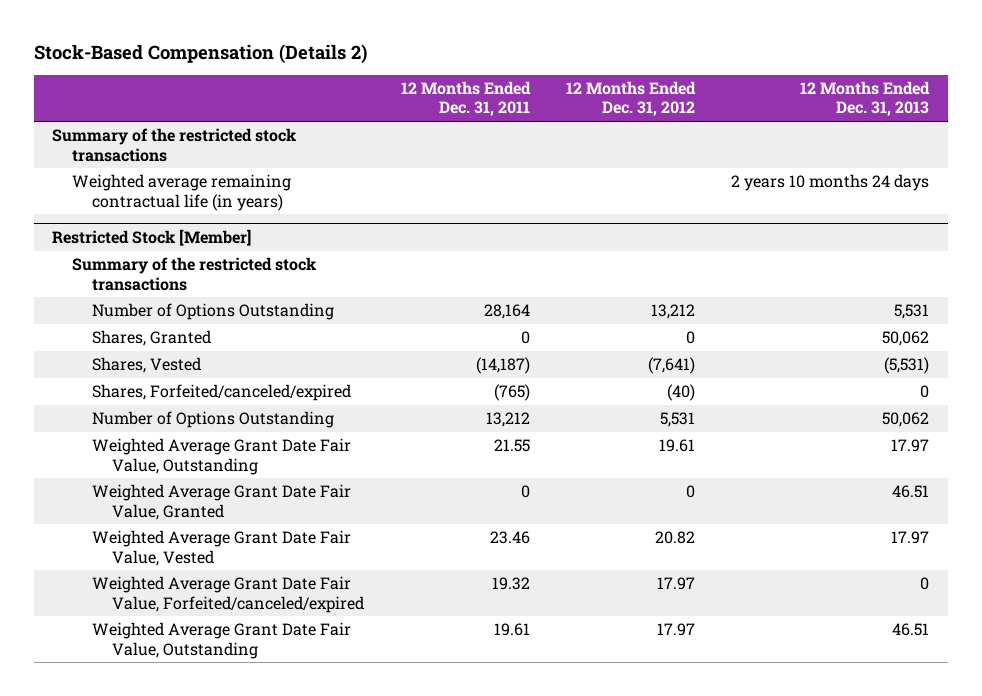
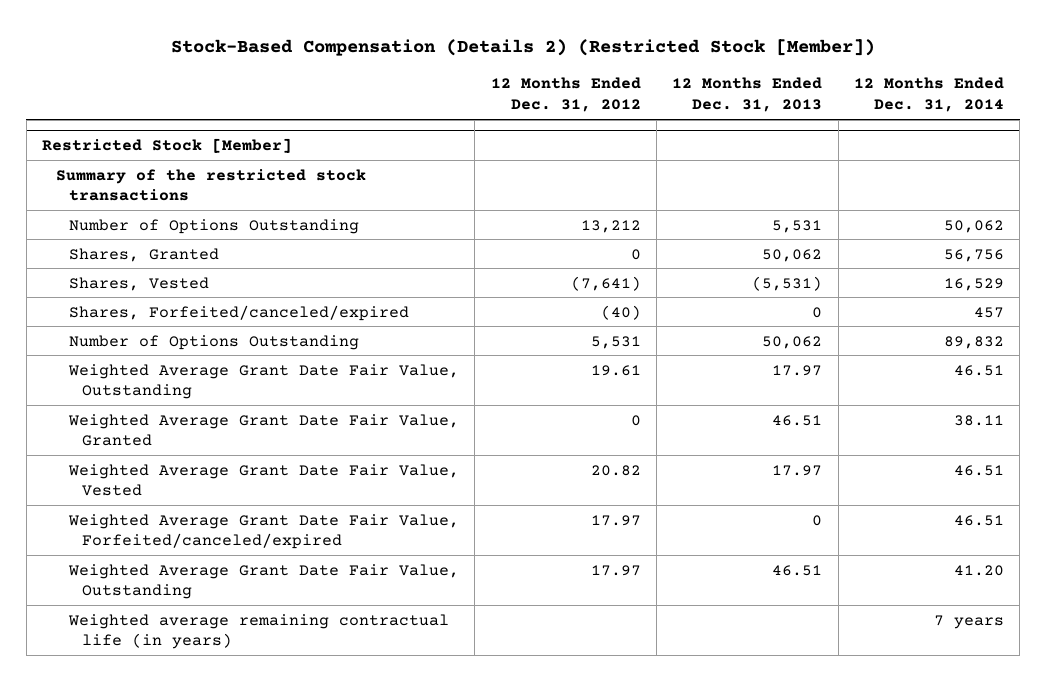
[34,43,368,64] Stock-Based Compensation (Details 2) -> [171,39,876,57] Stock-Based Compensation (Details 2) (Restricted Stock [Member])
[400,81,531,117] 12 Months Ended Dec. 31, 2011 -> none
none -> [854,77,1005,113] 12 Months Ended Dec. 31, 2014
[52,128,297,162] Summary of the restricted stock transactions -> none
[72,174,292,211] Weighted average remaining contractual life (in years) -> none
none -> [68,613,450,650] Weighted average remaining contractual life (in years)

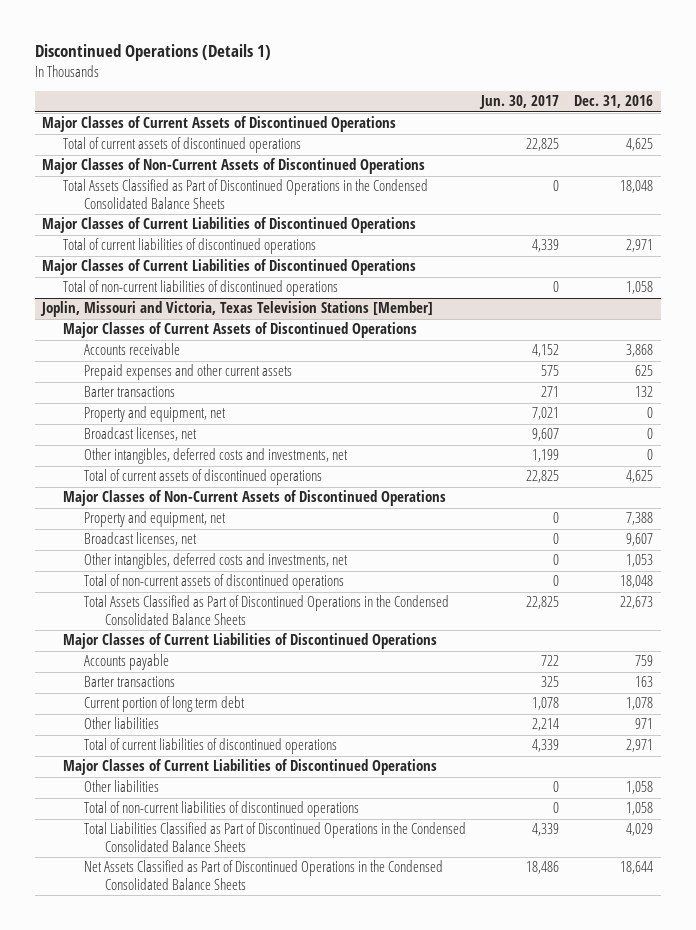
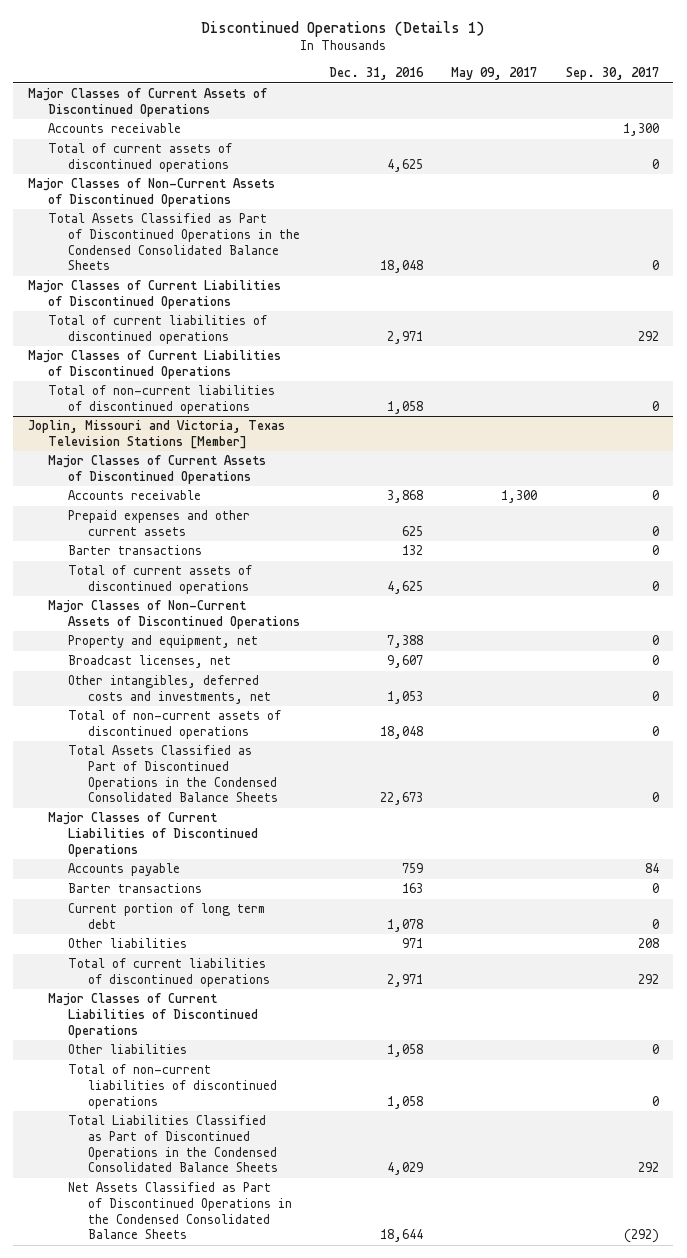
[479,95,560,110] Jun. 30, 2017 -> none
none -> [451,67,538,81] May 09, 2017
none -> [566,67,660,81] Sep. 30, 2017
none -> [47,123,181,134] Accounts receivable
[84,406,227,423] Property and equipment, net -> none
[84,427,198,442] Broadcast licenses, net -> none
[84,448,349,465] Other intangibles, deferred costs and investments, net -> none

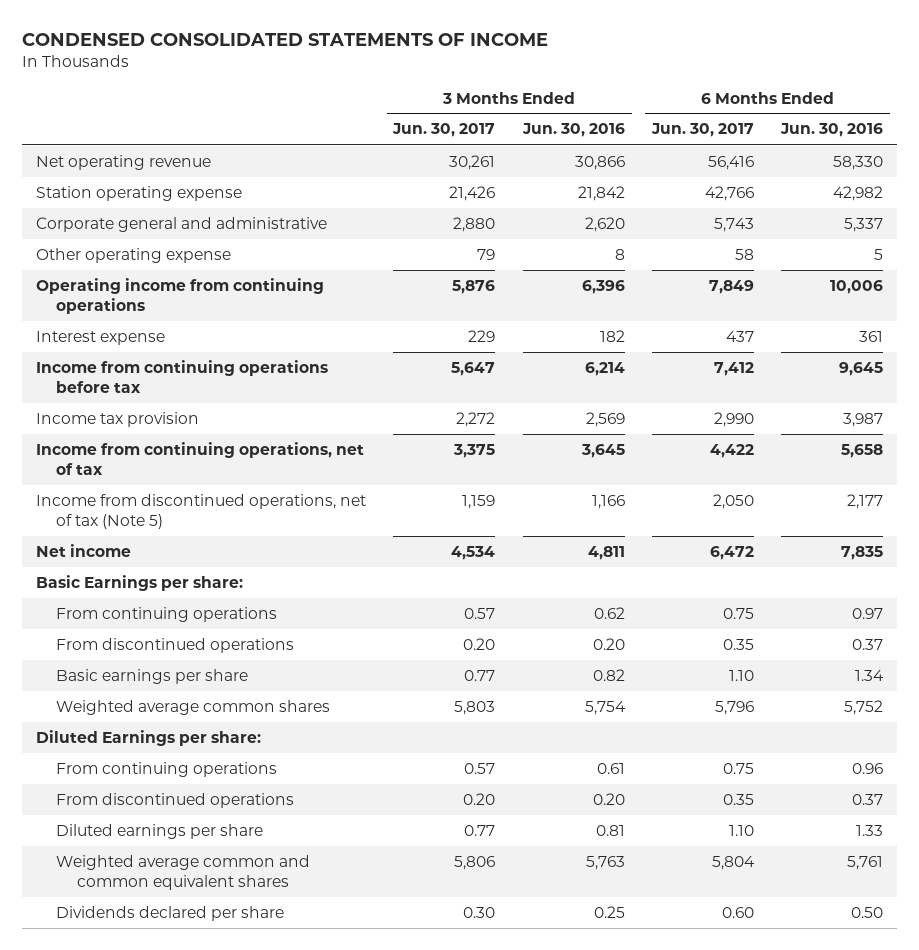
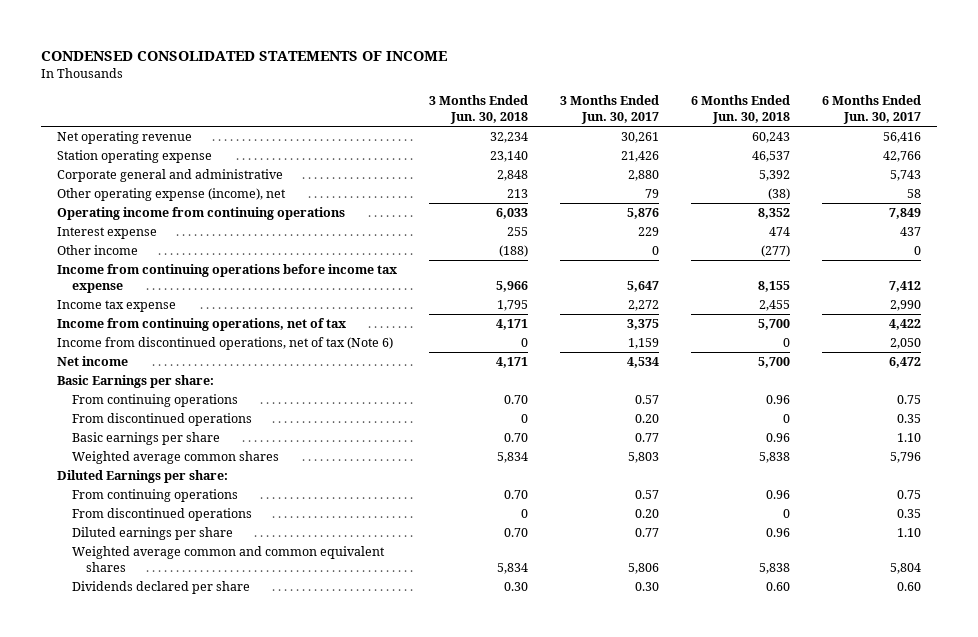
[521,123,625,138] Jun. 30, 2016 -> none
[780,123,884,138] Jun. 30, 2016 -> none
none -> [429,95,529,125] 3 Months Ended Jun. 30, 2018
none -> [690,95,790,125] 6 Months Ended Jun. 30, 2018
[36,247,232,263] Other operating expense -> [57,188,287,202] Other operating expense (income), net
none -> [57,245,139,256] Other income
[36,359,329,393] Income from continuing operations before tax -> [57,264,398,294] Income from continuing operations before income tax expense
[36,411,200,427] Income tax provision -> [57,300,177,313] Income tax expense
[36,493,367,529] Income from discontinued operations, net of tax (Note 5) -> [57,337,394,351] Income from discontinued operations, net of tax (Note 6)

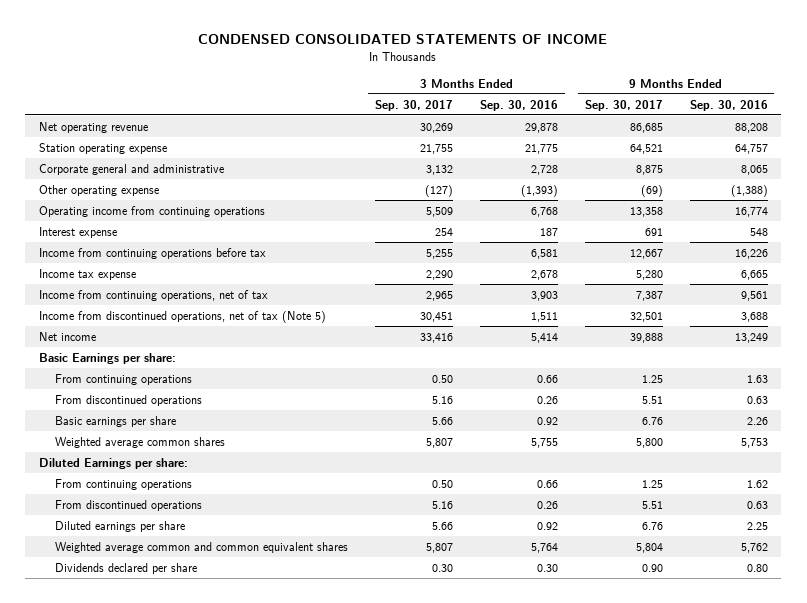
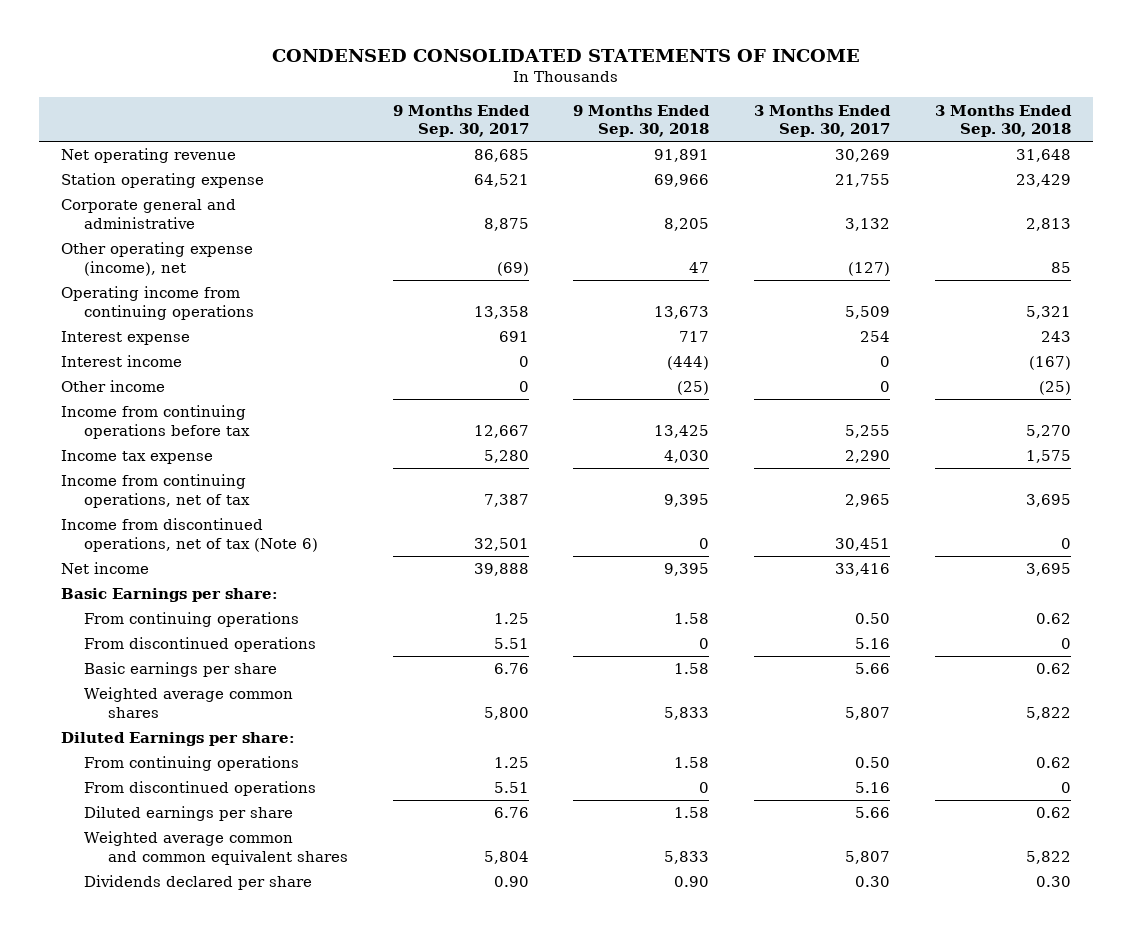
[479,99,558,111] Sep. 30, 2016 -> none
[689,99,768,111] Sep. 30, 2016 -> none
none -> [573,104,711,138] 9 Months Ended Sep. 30, 2018
none -> [934,104,1072,138] 3 Months Ended Sep. 30, 2018
[38,184,159,196] Other operating expense -> [60,242,253,276] Other operating expense (income), net
none -> [60,355,182,368] Interest income
none -> [60,380,165,393] Other income
[38,310,326,323] Income from discontinued operations, net of tax (Note 5) -> [60,518,319,552] Income from discontinued operations, net of tax (Note 6)

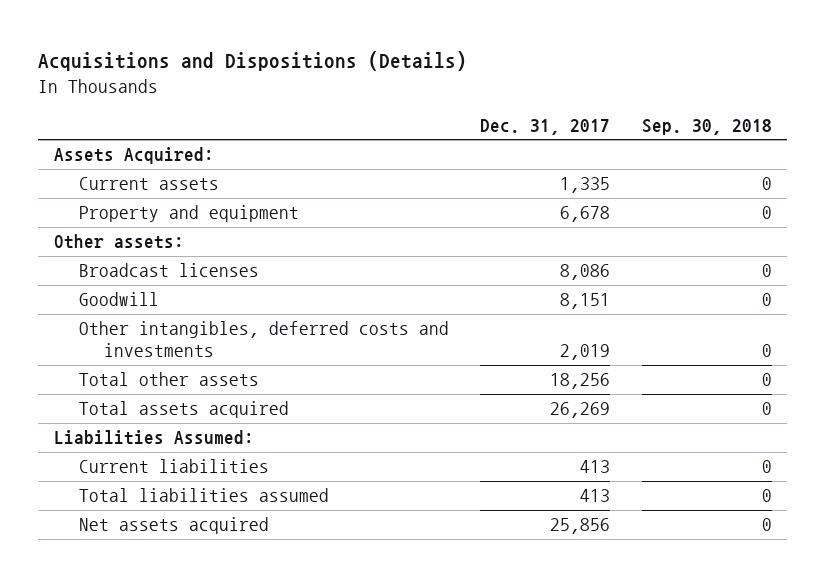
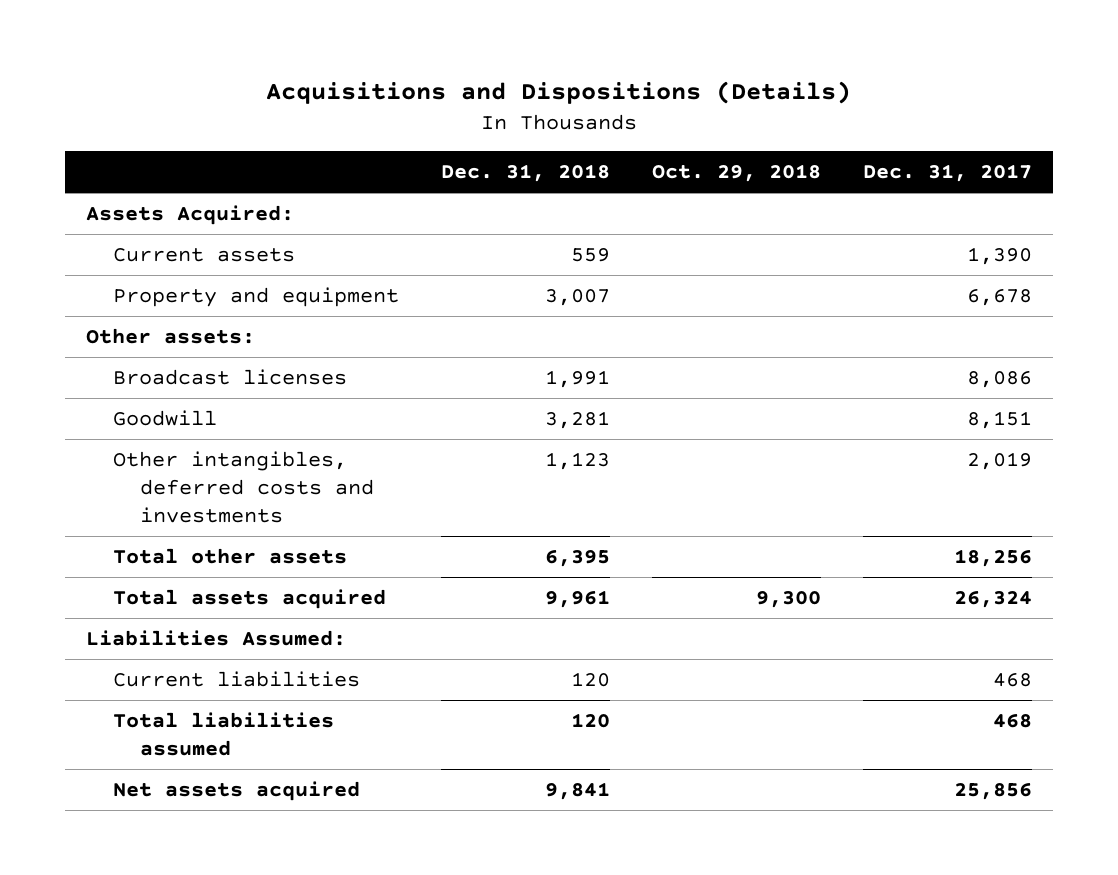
[641,118,772,135] Sep. 30, 2018 -> none
none -> [440,164,610,183] Dec. 31, 2018
none -> [651,164,821,183] Oct. 29, 2018
[560,177,611,194] 1,335 -> [966,246,1032,265] 1,390
[550,402,611,419] 26,269 -> [953,590,1032,608] 26,324
[580,460,611,474] 413 -> [992,672,1032,687] 468
[580,489,611,503] 413 -> [992,713,1032,728] 468

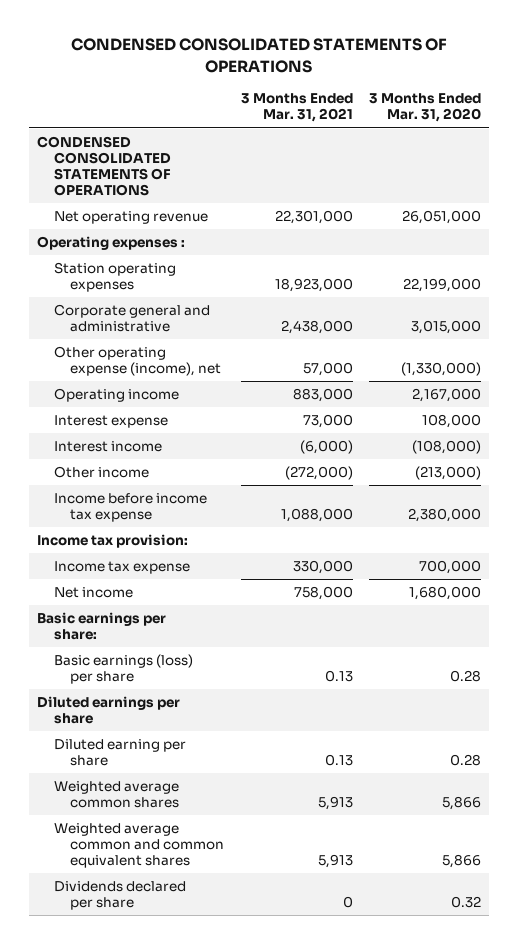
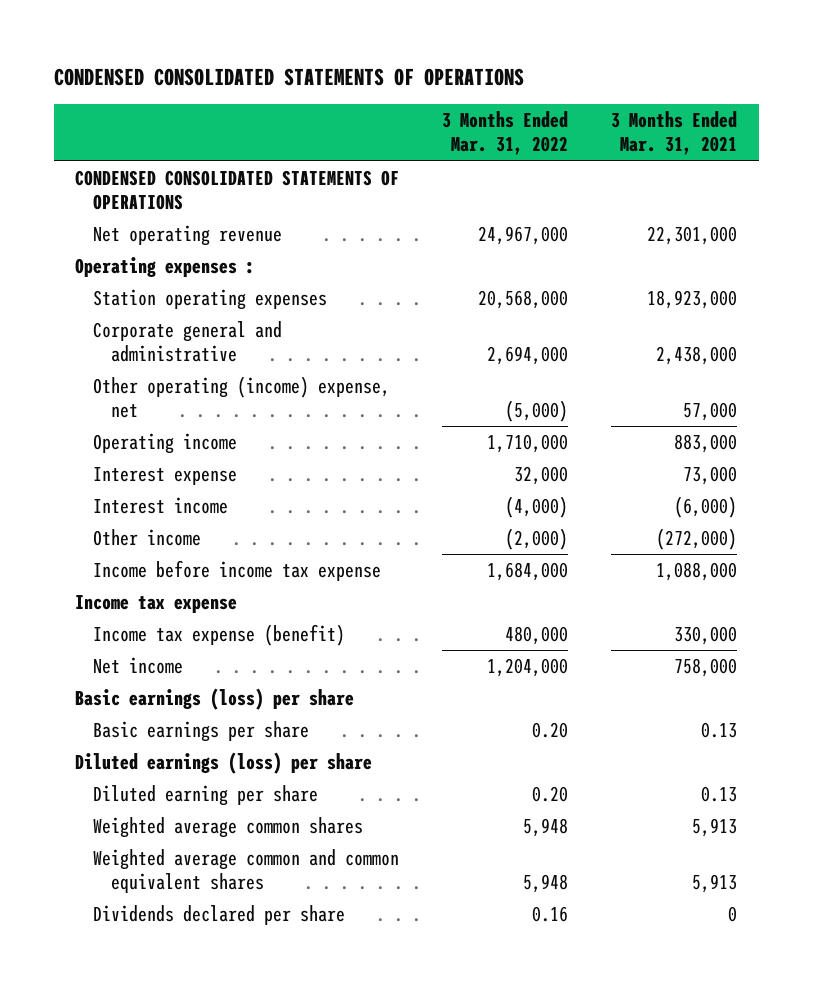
[369,93,482,123] 3 Months Ended Mar. 31, 2020 -> none
none -> [442,111,569,156] 3 Months Ended Mar. 31, 2022
[53,346,222,377] Other operating expense (income), net -> [93,376,391,418] Other operating (income) expense, net
[37,534,189,549] Income tax provision: -> [75,595,238,614] Income tax expense
[53,561,190,575] Income tax expense -> [93,624,346,647] Income tax expense (benefit)
[37,612,167,641] Basic earnings per share: -> [75,688,355,711] Basic earnings (loss) per share
[53,654,193,685] Basic earnings (loss) per share -> [93,721,310,743] Basic earnings per share
[37,696,181,725] Diluted earnings per share -> [75,752,373,775] Diluted earnings (loss) per share

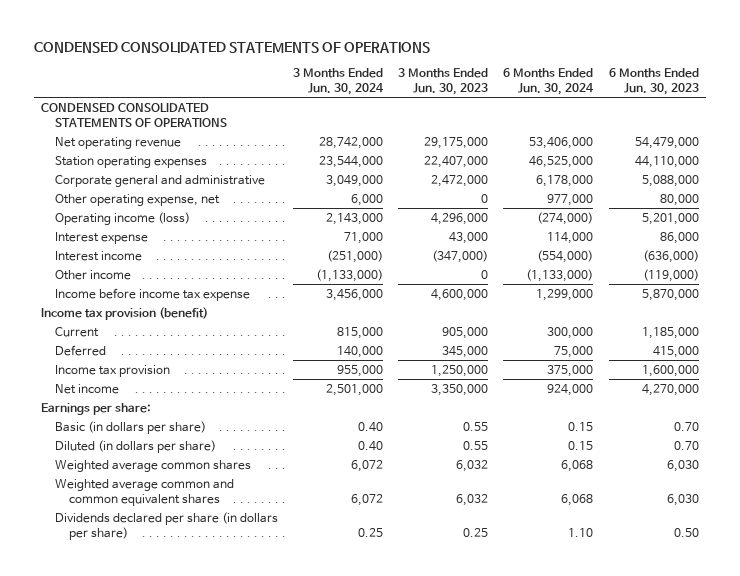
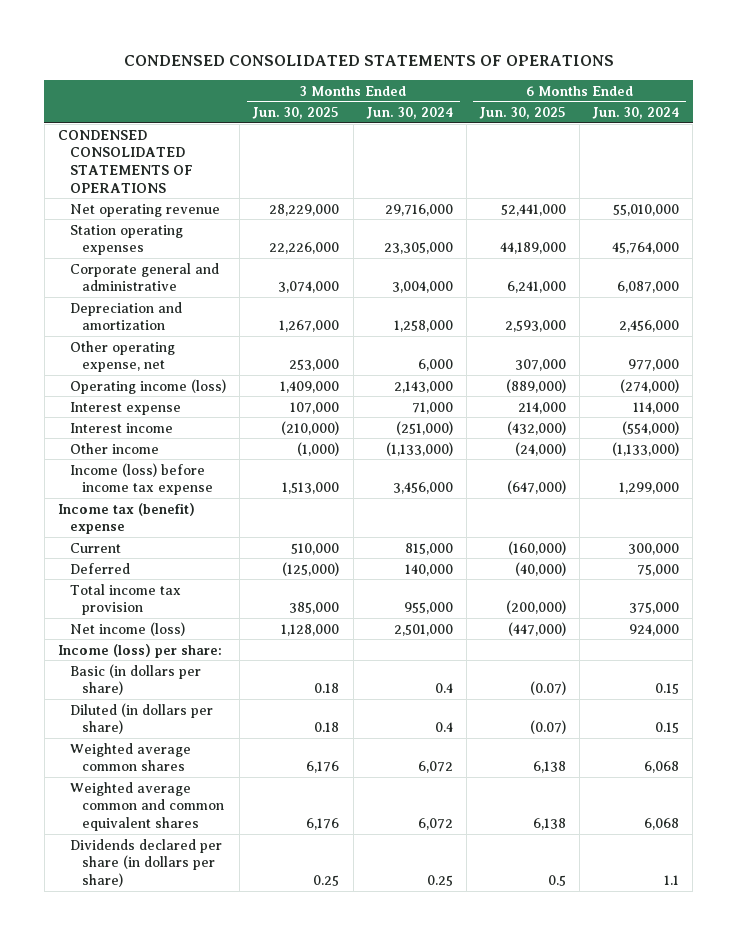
[398,67,489,95] 3 Months Ended Jun. 30, 2023 -> none
[608,67,699,95] 6 Months Ended Jun. 30, 2023 -> none
none -> [252,107,340,120] Jun. 30, 2025
none -> [478,107,566,120] Jun. 30, 2025
[319,136,384,149] 28,742,000 -> [384,203,453,216] 29,716,000
[529,136,594,149] 53,406,000 -> [613,203,680,216] 55,010,000
[319,155,384,168] 23,544,000 -> [383,242,453,255] 23,305,000
[529,155,594,168] 46,525,000 -> [612,242,680,255] 45,764,000
[326,174,384,187] 3,049,000 -> [391,281,453,294] 3,004,000
[536,174,594,187] 6,178,000 -> [617,281,680,294] 6,087,000
none -> [70,301,183,331] Depreciation and amortization
[55,287,251,301] Income before income tax expense -> [70,462,214,496] Income (loss) before income tax expense
[41,306,209,320] Income tax provision (benefit) -> [57,502,195,535] Income tax (benefit) expense
[55,364,171,377] Income tax provision -> [70,583,182,616] Total income tax provision
[55,383,120,394] Net income -> [70,621,186,636] Net income (loss)
[41,402,152,415] Earnings per share: -> [57,643,222,658] Income (loss) per share:
[358,421,384,432] 0.40 -> [434,683,453,694] 0.4
[358,440,384,451] 0.40 -> [434,722,453,733] 0.4
[568,527,594,537] 1.10 -> [664,874,680,885] 1.1

